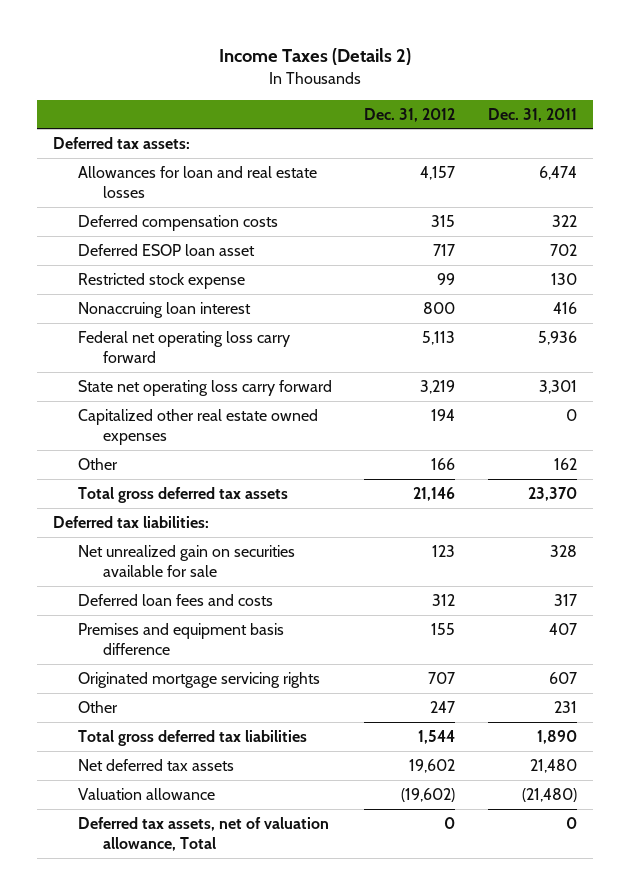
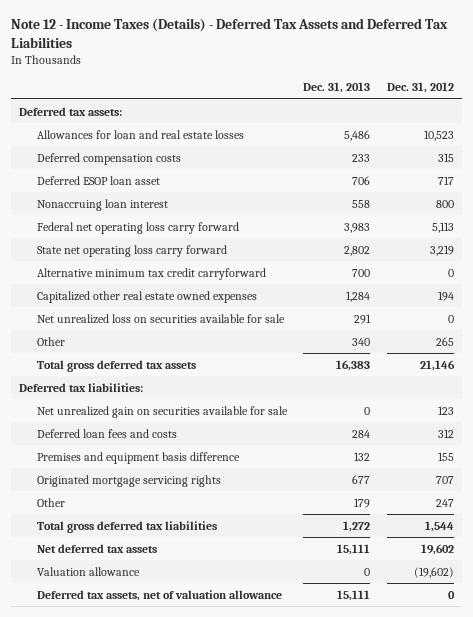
[218,47,411,65] Income Taxes (Details 2) -> [10,18,448,48] Note 12 - Income Taxes (Details) - Deferred Tax Assets and Deferred Tax Liabilities
[487,107,577,122] Dec. 31, 2011 -> none
none -> [303,82,371,94] Dec. 31, 2013
[420,166,456,181] 4,157 -> [423,129,454,141] 10,523
[77,273,245,290] Restricted stock expense -> none
none -> [36,267,266,280] Alternative minimum tax credit carryforward
none -> [36,313,285,324] Net unrealized loss on securities available for sale
[431,458,456,471] 166 -> [435,336,454,346] 265
[77,817,329,851] Deferred tax assets, net of valuation allowance, Total -> [36,589,282,601] Deferred tax assets, net of valuation allowance

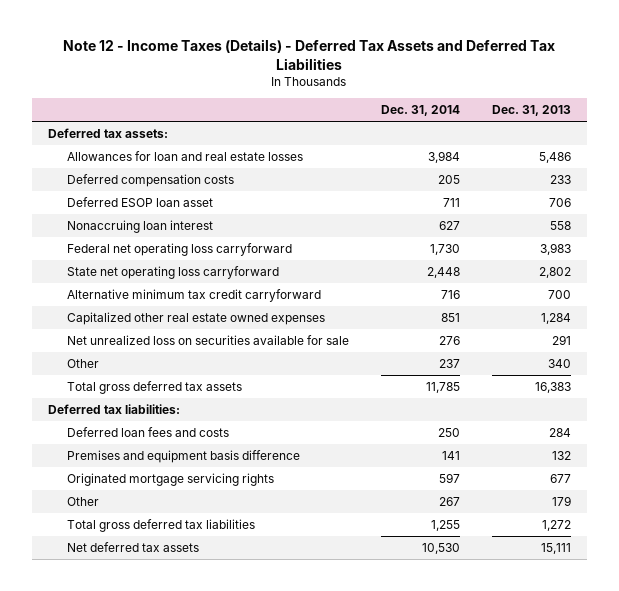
[386,82,454,94] Dec. 31, 2012 -> none
none -> [380,105,460,117] Dec. 31, 2014
[36,221,239,234] Federal net operating loss carry forward -> [66,242,292,256] Federal net operating loss carryforward
[36,244,227,257] State net operating loss carry forward -> [66,265,279,279] State net operating loss carryforward
[36,405,288,418] Net unrealized gain on securities available for sale -> none
[36,566,140,576] Valuation allowance -> none
[36,589,282,601] Deferred tax assets, net of valuation allowance -> none

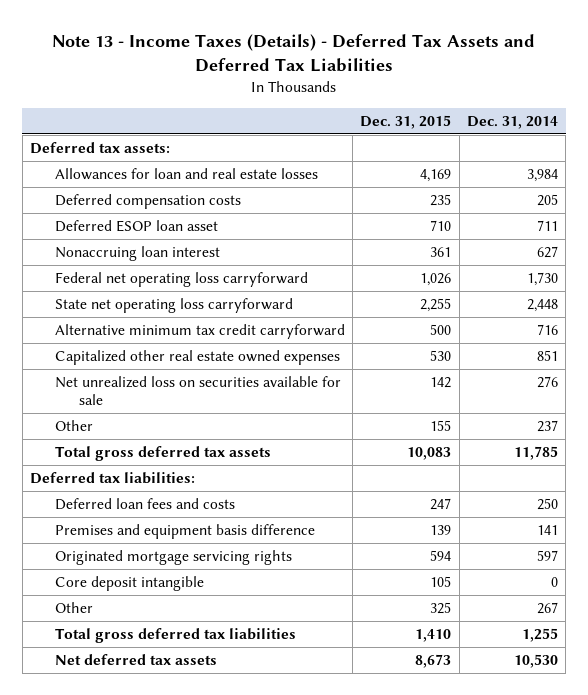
[63,38,556,70] Note 12 - Income Taxes (Details) - Deferred Tax Assets and Deferred Tax Liabilities -> [52,33,536,72] Note 13 - Income Taxes (Details) - Deferred Tax Assets and Deferred Tax Liabilities
[491,105,571,117] Dec. 31, 2013 -> none
none -> [360,114,452,129] Dec. 31, 2015
none -> [54,576,204,592] Core deposit intangible

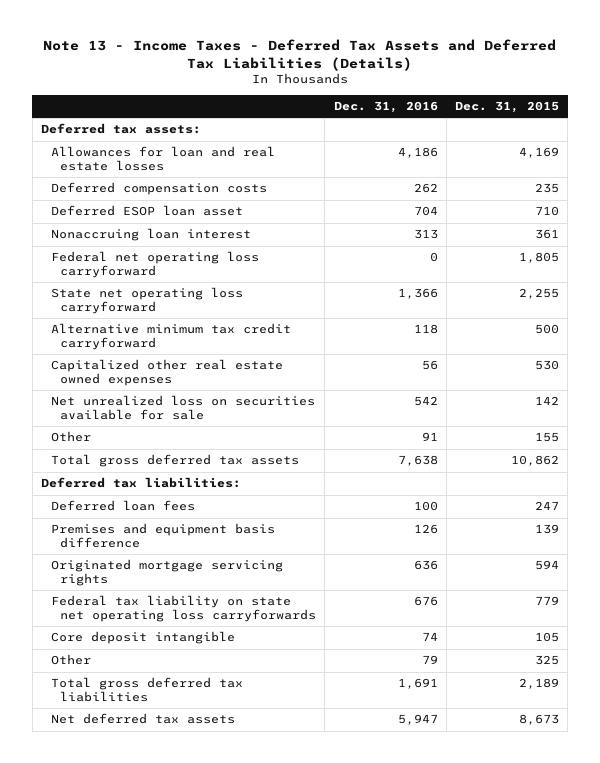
[52,33,536,72] Note 13 - Income Taxes (Details) - Deferred Tax Assets and Deferred Tax Liabilities -> [43,39,557,71] Note 13 - Income Taxes - Deferred Tax Assets and Deferred Tax Liabilities (Details)
[467,115,559,129] Dec. 31, 2014 -> none
none -> [333,101,438,114] Dec. 31, 2016
[420,273,452,287] 1,026 -> [519,252,560,264] 1,805
[407,447,452,461] 10,083 -> [511,455,560,467] 10,862
[54,498,235,511] Deferred loan fees and costs -> [50,500,195,512] Deferred loan fees
none -> [50,595,317,622] Federal tax liability on state net operating loss carryforwards
[415,629,452,643] 1,410 -> [519,678,560,690] 2,189

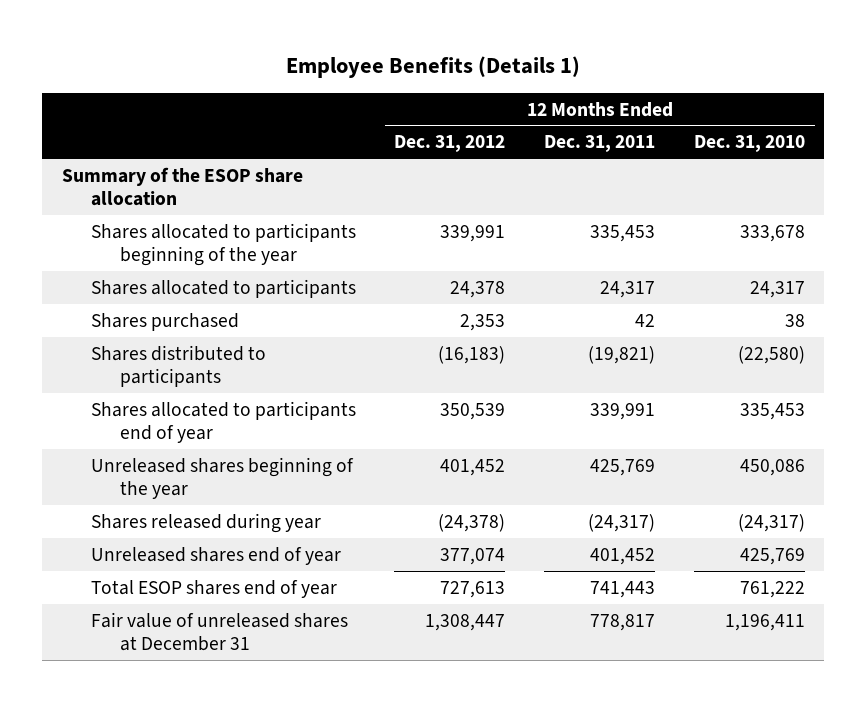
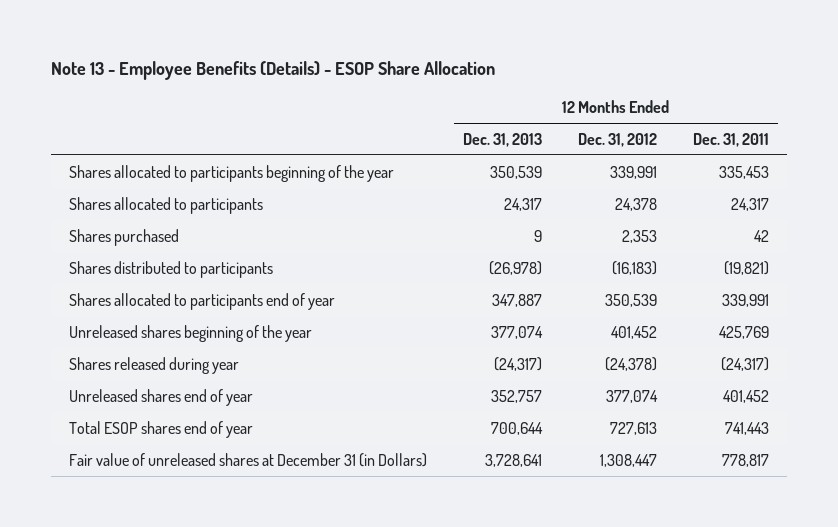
[286,56,581,79] Employee Benefits (Details 1) -> [50,61,495,81] Note 13 - Employee Benefits (Details) - ESOP Share Allocation
[693,135,805,153] Dec. 31, 2010 -> none
none -> [462,132,542,147] Dec. 31, 2013
[61,166,303,207] Summary of the ESOP share allocation -> none
[90,611,348,652] Fair value of unreleased shares at December 31 -> [68,452,427,467] Fair value of unreleased shares at December 31 (in Dollars)

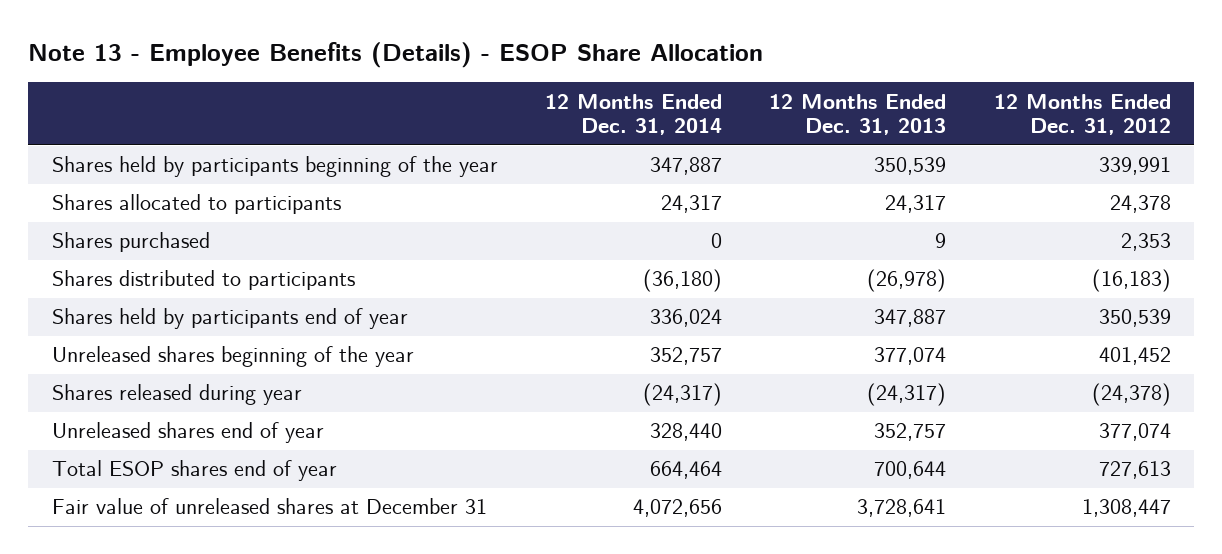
[693,132,770,147] Dec. 31, 2011 -> none
none -> [545,93,723,136] 12 Months Ended Dec. 31, 2014
[68,164,394,182] Shares allocated to participants beginning of the year -> [51,156,498,178] Shares held by participants beginning of the year
[68,292,335,310] Shares allocated to participants end of year -> [51,308,408,330] Shares held by participants end of year
[68,452,427,467] Fair value of unreleased shares at December 31 (in Dollars) -> [51,498,487,515] Fair value of unreleased shares at December 31

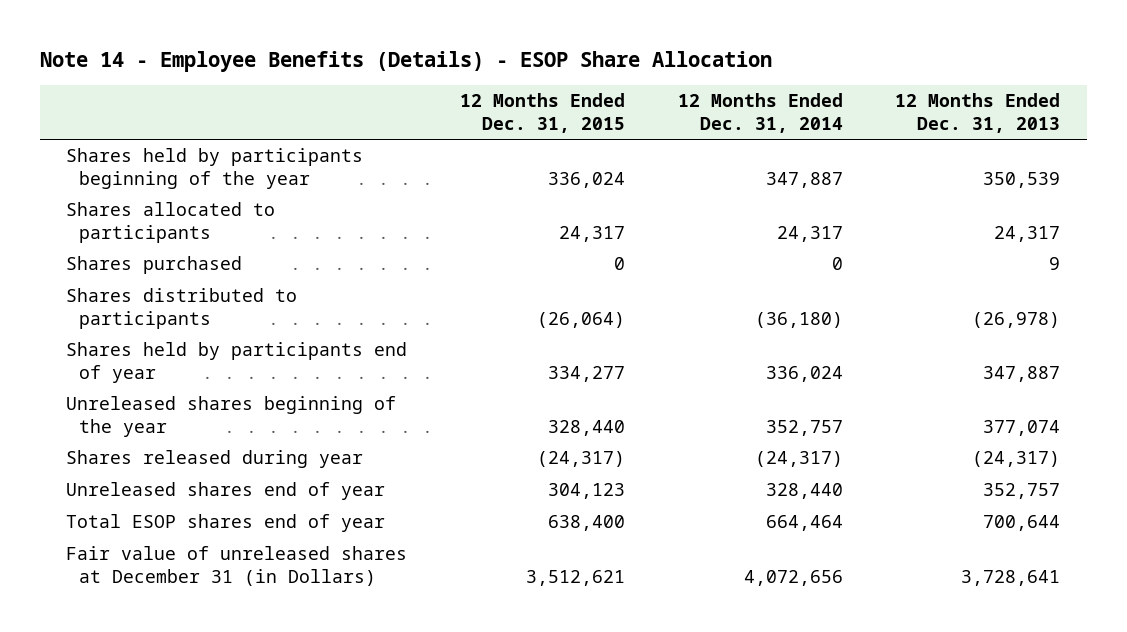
[27,41,763,68] Note 13 - Employee Benefits (Details) - ESOP Share Allocation -> [39,51,772,73] Note 14 - Employee Benefits (Details) - ESOP Share Allocation
[993,93,1171,136] 12 Months Ended Dec. 31, 2012 -> none
none -> [459,93,625,134] 12 Months Ended Dec. 31, 2015
[51,498,487,515] Fair value of unreleased shares at December 31 -> [66,546,408,586] Fair value of unreleased shares at December 31 (in Dollars)

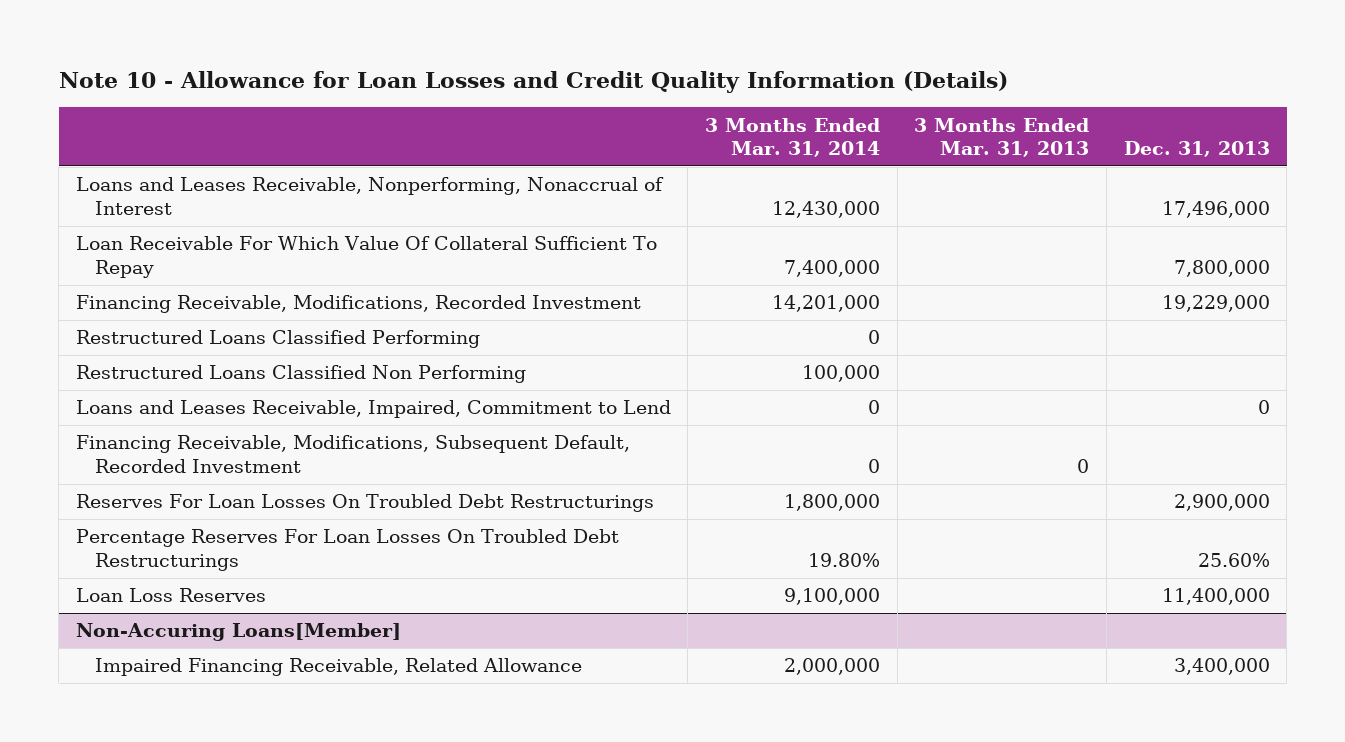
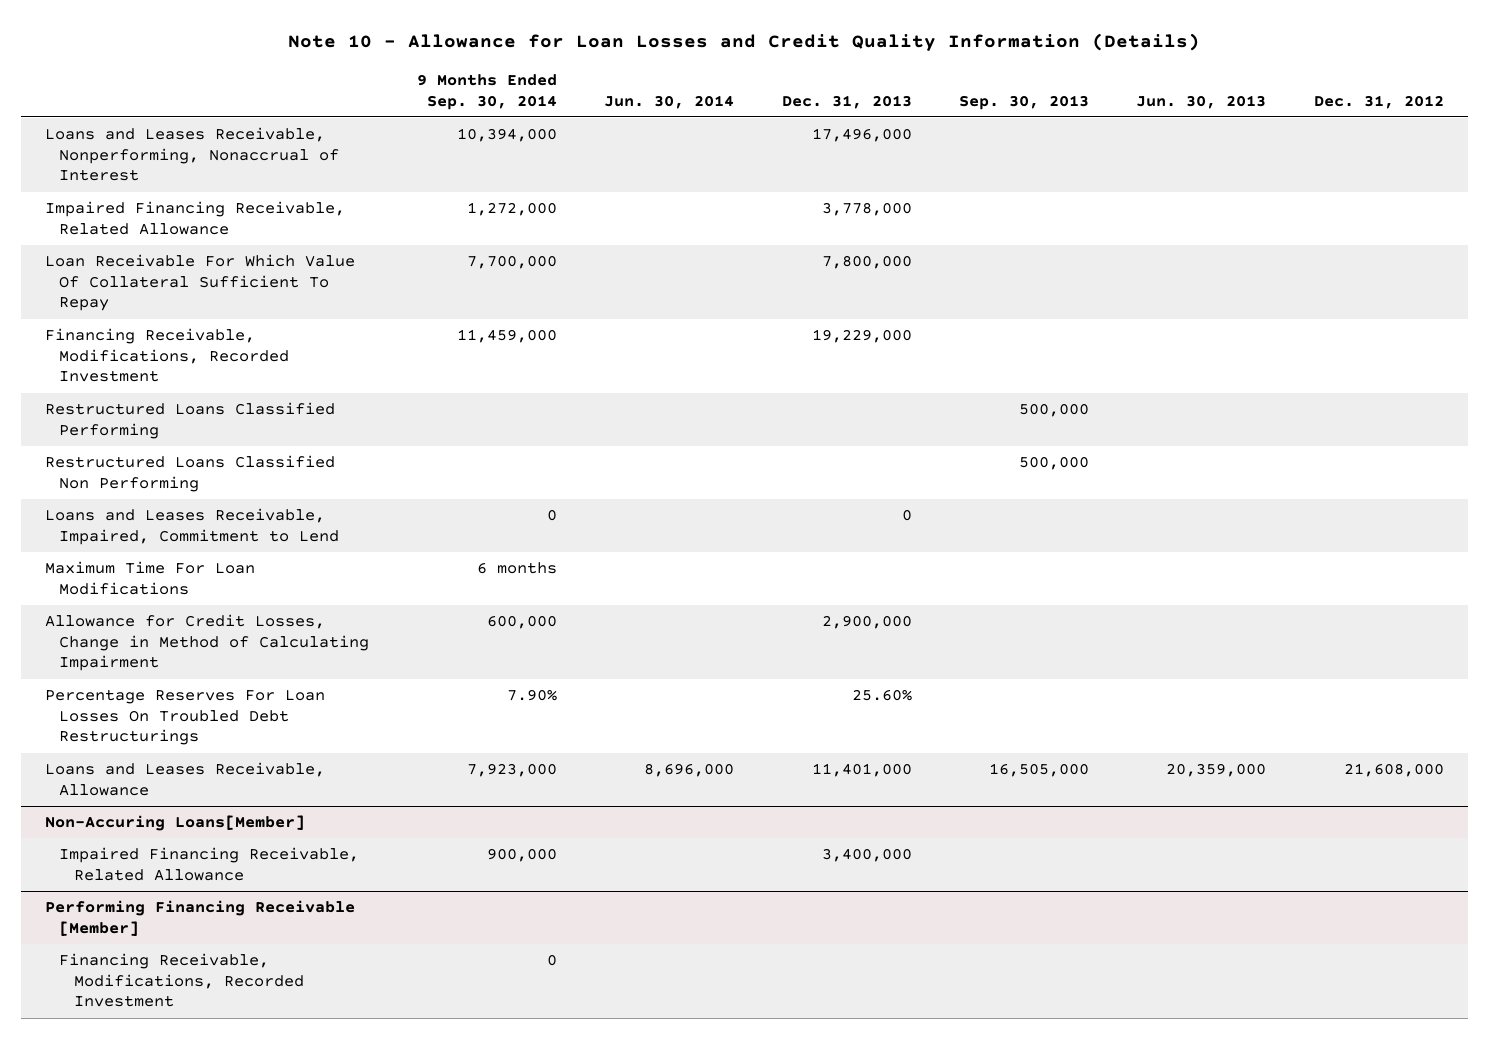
[705,117,881,158] 3 Months Ended Mar. 31, 2014 -> none
[914,117,1090,158] 3 Months Ended Mar. 31, 2013 -> none
none -> [416,73,557,110] 9 Months Ended Sep. 30, 2014
none -> [604,94,735,109] Jun. 30, 2014
none -> [958,94,1089,110] Sep. 30, 2013
none -> [1136,94,1267,109] Jun. 30, 2013
none -> [1313,94,1444,109] Dec. 31, 2012
none -> [44,201,345,235] Impaired Financing Receivable, Related Allowance
[75,435,630,474] Financing Receivable, Modifications, Subsequent Default, Recorded Investment -> none
[75,494,654,513] Reserves For Loan Losses On Troubled Debt Restructurings -> none
none -> [44,561,255,595] Maximum Time For Loan Modifications
none -> [44,614,370,672] Allowance for Credit Losses, Change in Method of Calculating Impairment
[75,588,266,603] Loan Loss Reserves -> none
none -> [44,762,325,796] Loans and Leases Receivable, Allowance
none -> [44,900,355,936] Performing Financing Receivable [Member]
none -> [59,953,304,1008] Financing Receivable, Modifications, Recorded Investment

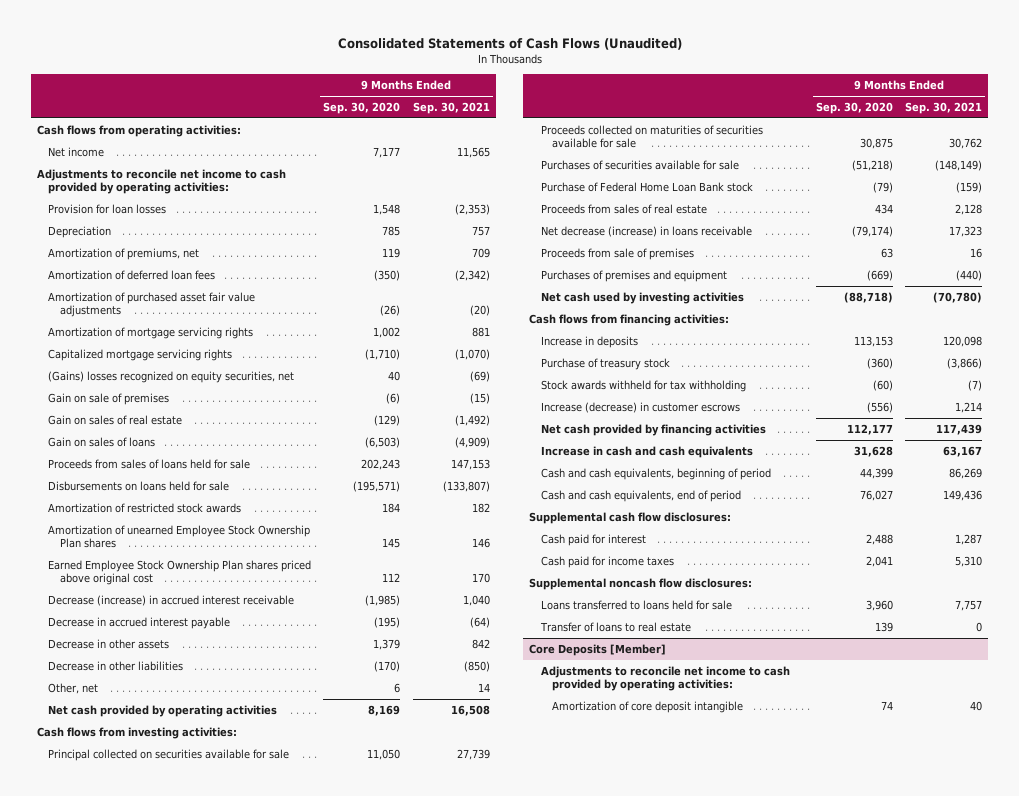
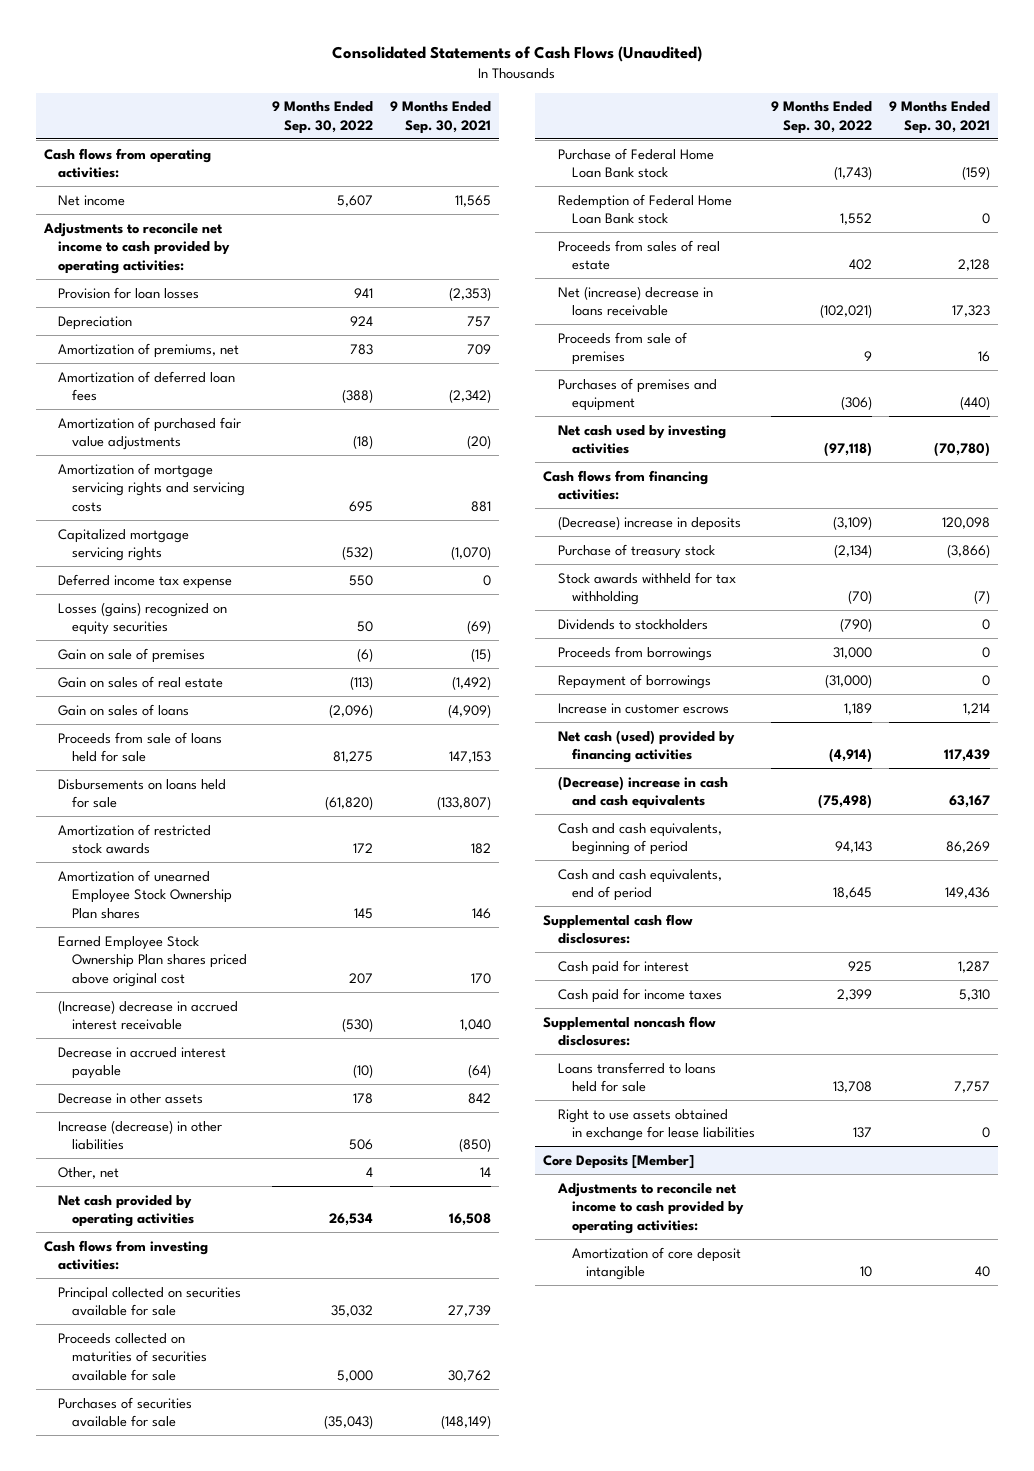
[323,102,401,115] Sep. 30, 2020 -> none
none -> [271,101,373,134] 9 Months Ended Sep. 30, 2022
[48,291,256,318] Amortization of purchased asset fair value adjustments -> [58,416,242,451] Amortization of purchased fair value adjustments
[48,326,254,339] Amortization of mortgage servicing rights -> [58,462,246,512] Amortization of mortgage servicing rights and servicing costs
none -> [58,573,233,589] Deferred income tax expense
[48,370,295,383] (Gains) losses recognized on equity securities, net -> [58,601,228,636] Losses (gains) recognized on equity securities
[48,458,251,469] Proceeds from sales of loans held for sale -> [58,731,223,763] Proceeds from sale of loans held for sale
[48,594,295,606] Decrease (increase) in accrued interest receivable -> [58,999,239,1031] (Increase) decrease in accrued interest receivable
[48,660,184,671] Decrease in other liabilities -> [58,1119,223,1151] Increase (decrease) in other liabilities
none -> [557,193,732,225] Redemption of Federal Home Loan Bank stock
[540,225,752,237] Net decrease (increase) in loans receivable -> [557,285,713,317] Net (increase) decrease in loans receivable
[540,335,638,348] Increase in deposits -> [557,515,741,531] (Decrease) increase in deposits
none -> [557,618,708,630] Dividends to stockholders
none -> [557,645,712,661] Proceeds from borrowings
none -> [557,673,711,689] Repayment of borrowings
[540,401,740,413] Increase (decrease) in customer escrows -> [557,702,729,714] Increase in customer escrows
[540,423,766,436] Net cash provided by financing activities -> [557,729,735,764] Net cash (used) provided by financing activities
[540,445,753,458] Increase in cash and cash equivalents -> [557,775,728,810] (Decrease) increase in cash and cash equivalents
[539,621,691,632] Transfer of loans to real estate -> none
none -> [557,1108,755,1142] Right to use assets obtained in exchange for lease liabilities

